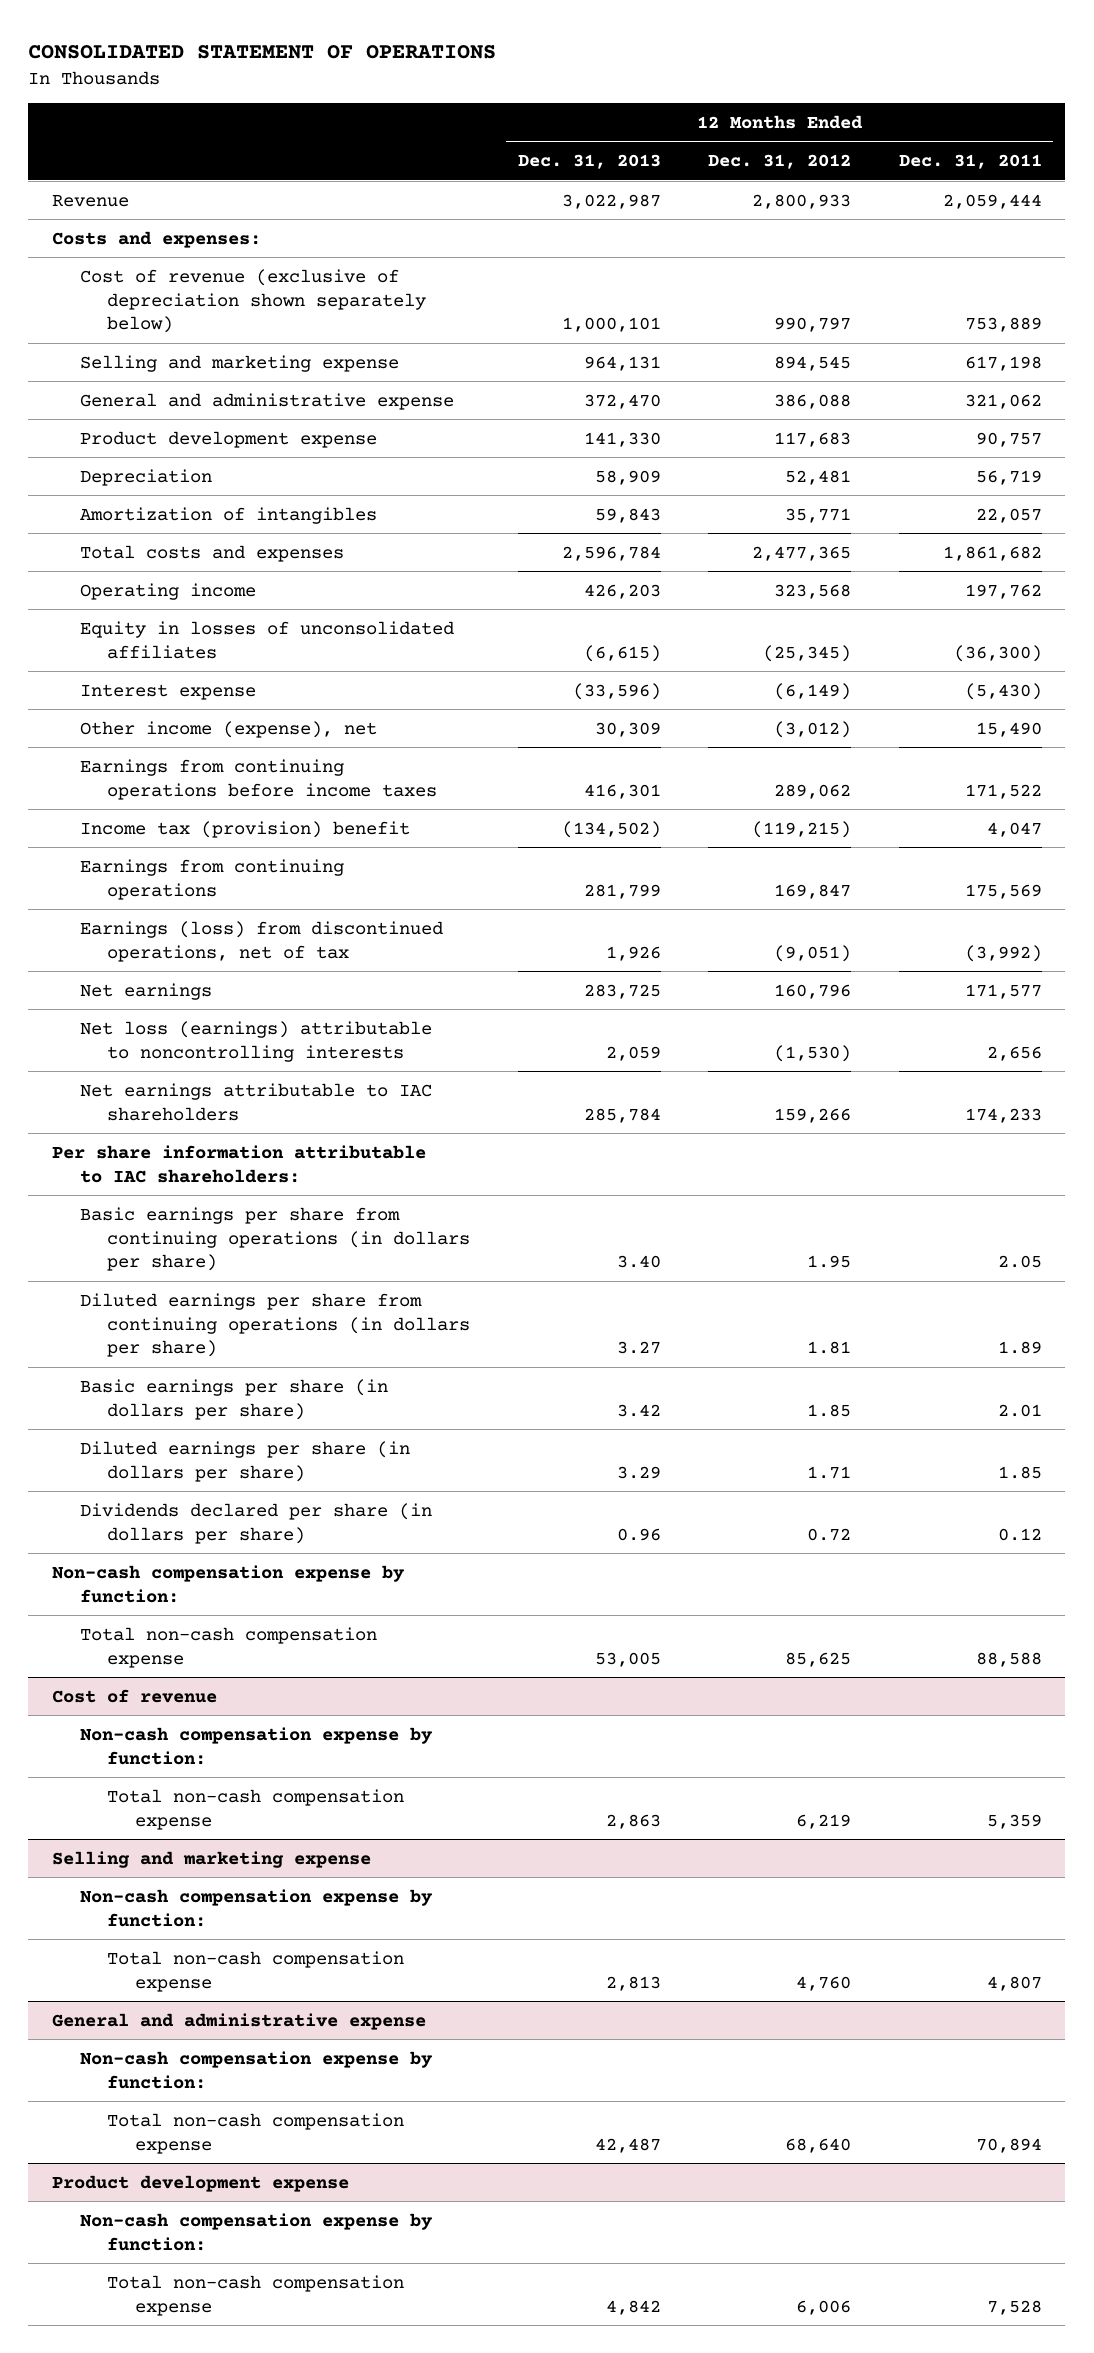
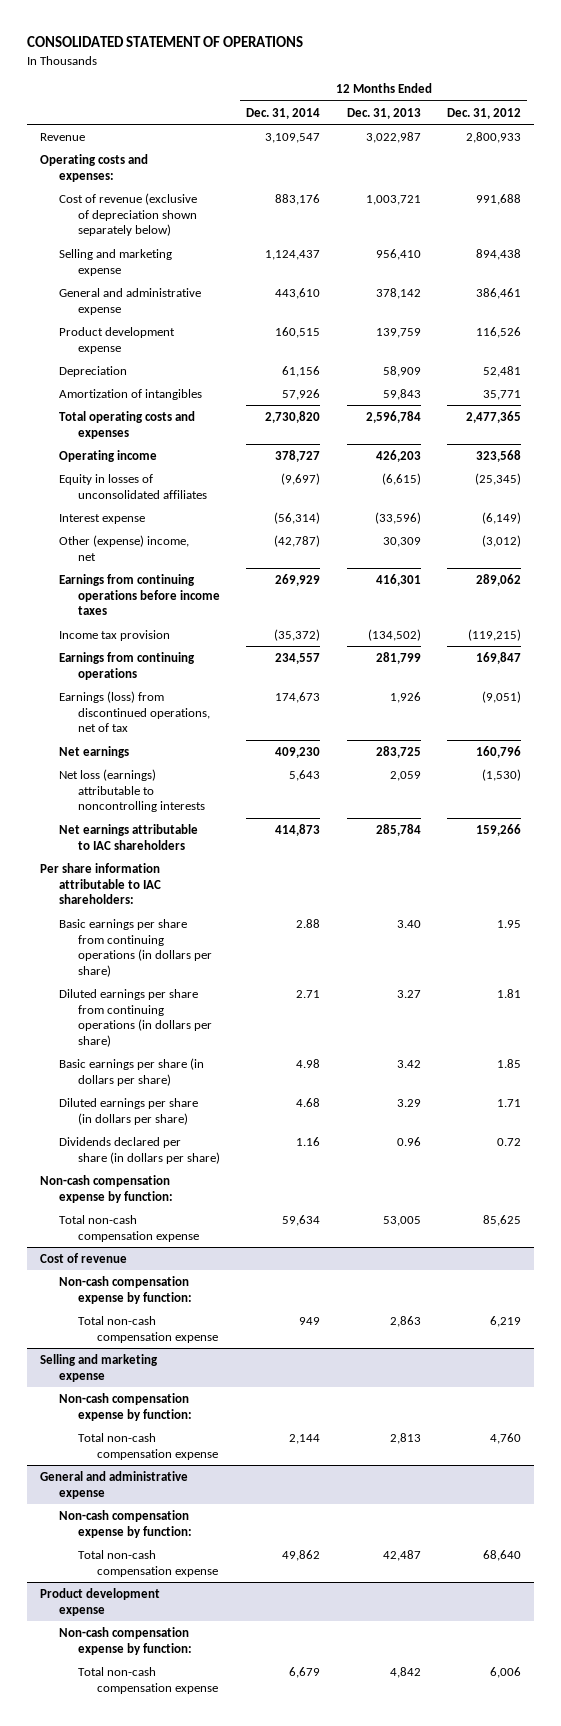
[898,154,1042,170] Dec. 31, 2011 -> none
none -> [246,107,321,119] Dec. 31, 2014
[52,230,262,248] Costs and expenses: -> [40,153,149,182] Operating costs and expenses:
[561,317,661,333] 1,000,101 -> [365,194,421,205] 1,003,721
[774,317,852,333] 990,797 -> [475,193,521,205] 991,688
[583,355,661,371] 964,131 -> [375,248,421,260] 956,410
[774,355,852,371] 894,545 -> [475,248,521,260] 894,438
[583,393,661,409] 372,470 -> [375,287,421,299] 378,142
[774,393,852,409] 386,088 -> [475,287,521,299] 386,461
[583,431,661,447] 141,330 -> [375,327,421,338] 139,759
[774,431,852,447] 117,683 -> [475,326,521,338] 116,526
[79,544,344,562] Total costs and expenses -> [59,410,196,439] Total operating costs and expenses
[79,720,377,738] Other income (expense), net -> [59,534,190,561] Other (expense) income, net
[79,820,410,838] Income tax (provision) benefit -> [59,629,171,641] Income tax provision

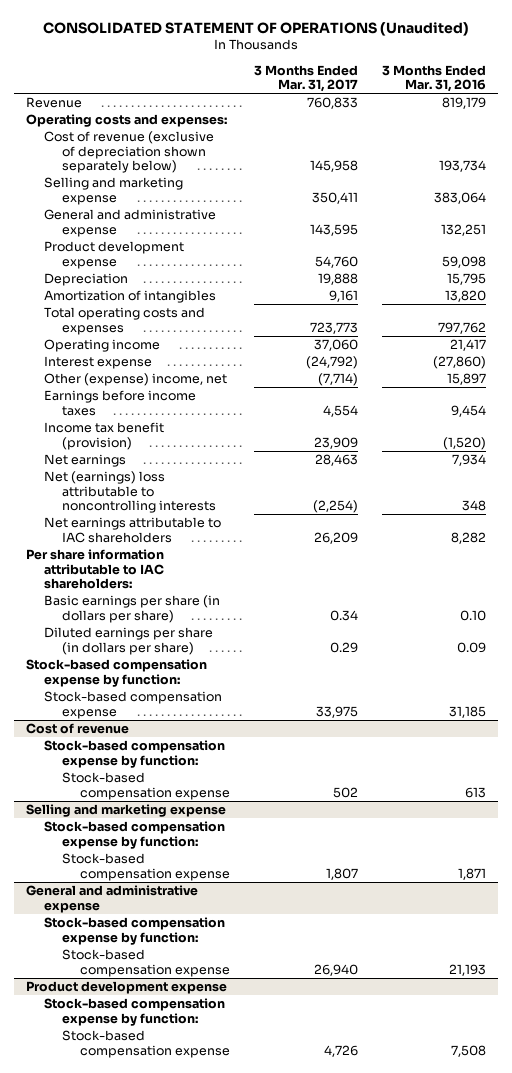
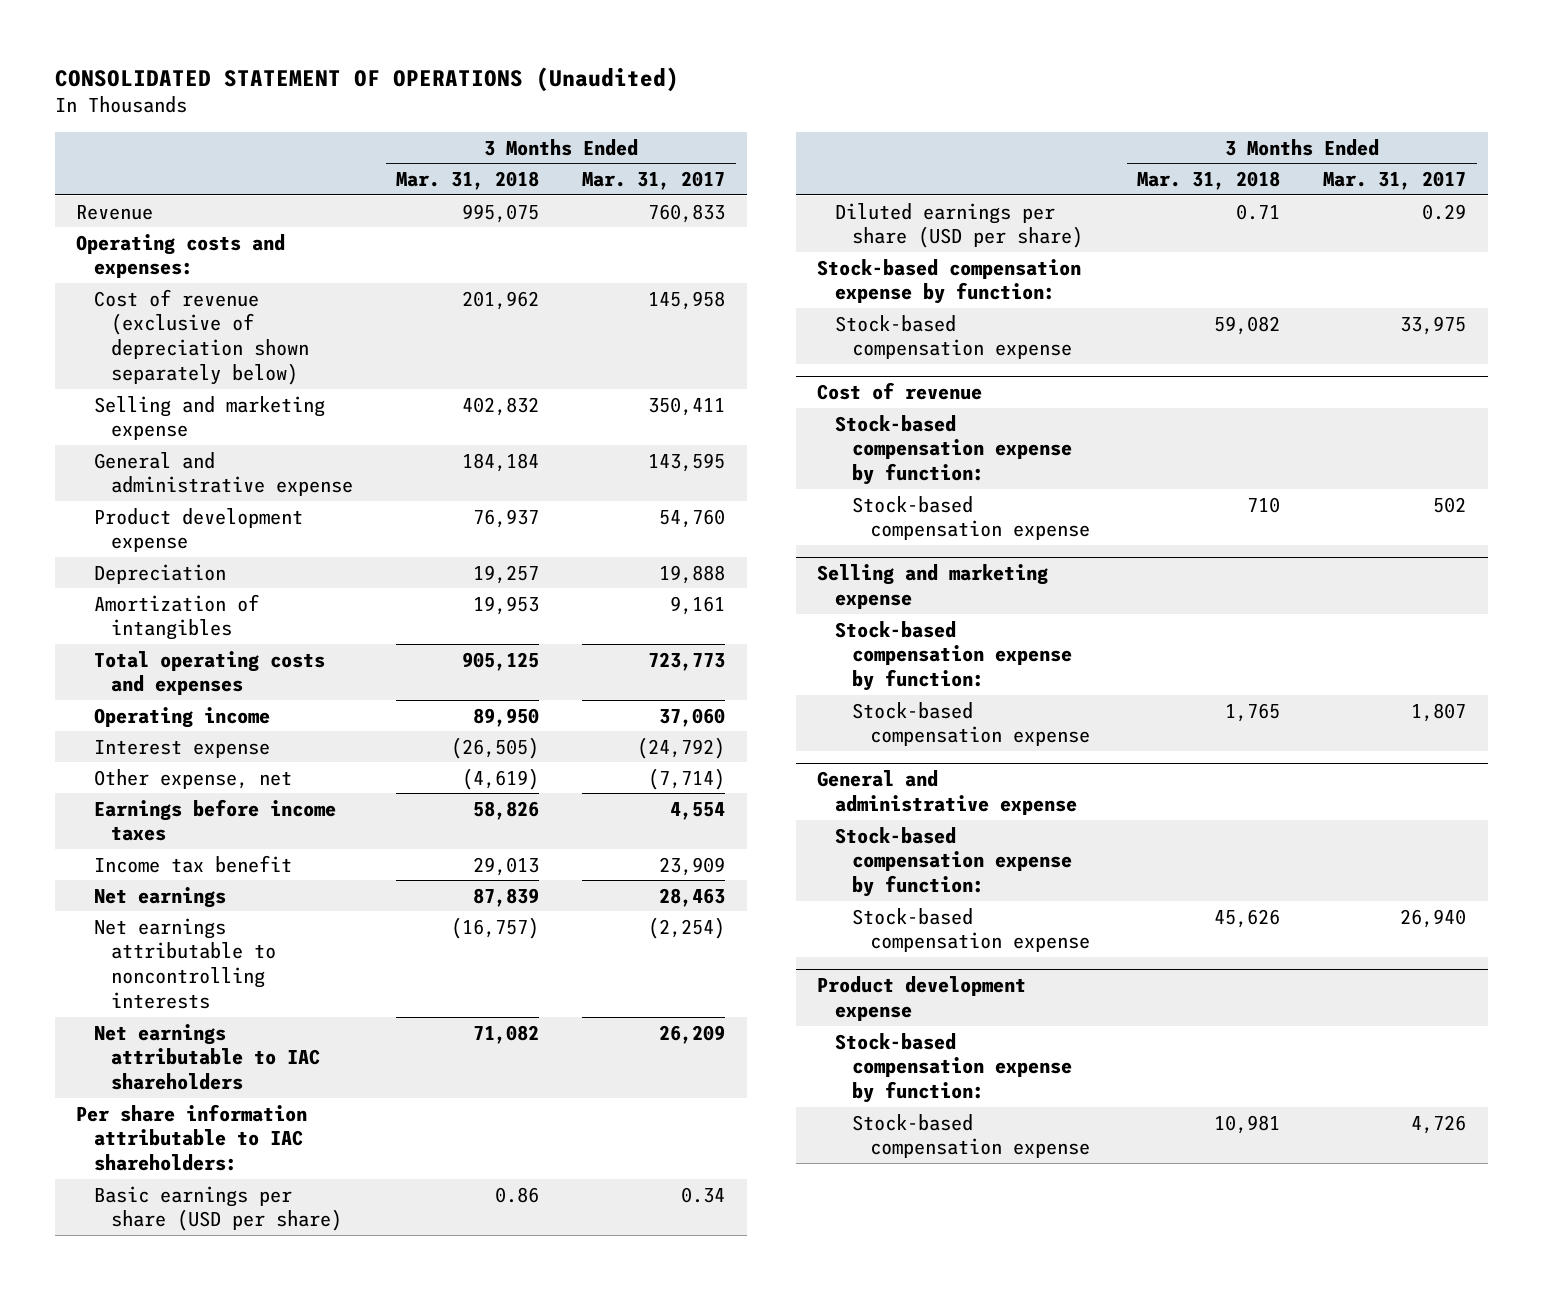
[381,64,486,93] 3 Months Ended Mar. 31, 2016 -> none
none -> [396,171,540,191] Mar. 31, 2018
[43,373,227,387] Other (expense) income, net -> [93,768,292,789] Other expense, net
[43,422,164,450] Income tax benefit (provision) -> [93,854,292,873] Income tax benefit
[43,471,217,514] Net (earnings) loss attributable to noncontrolling interests -> [93,917,277,1009] Net earnings attributable to noncontrolling interests
[43,595,220,623] Basic earnings per share (in dollars per share) -> [93,1185,343,1232] Basic earnings per share (USD per share)
[43,627,213,655] Diluted earnings per share (in dollars per share) -> [834,202,1084,249] Diluted earnings per share (USD per share)

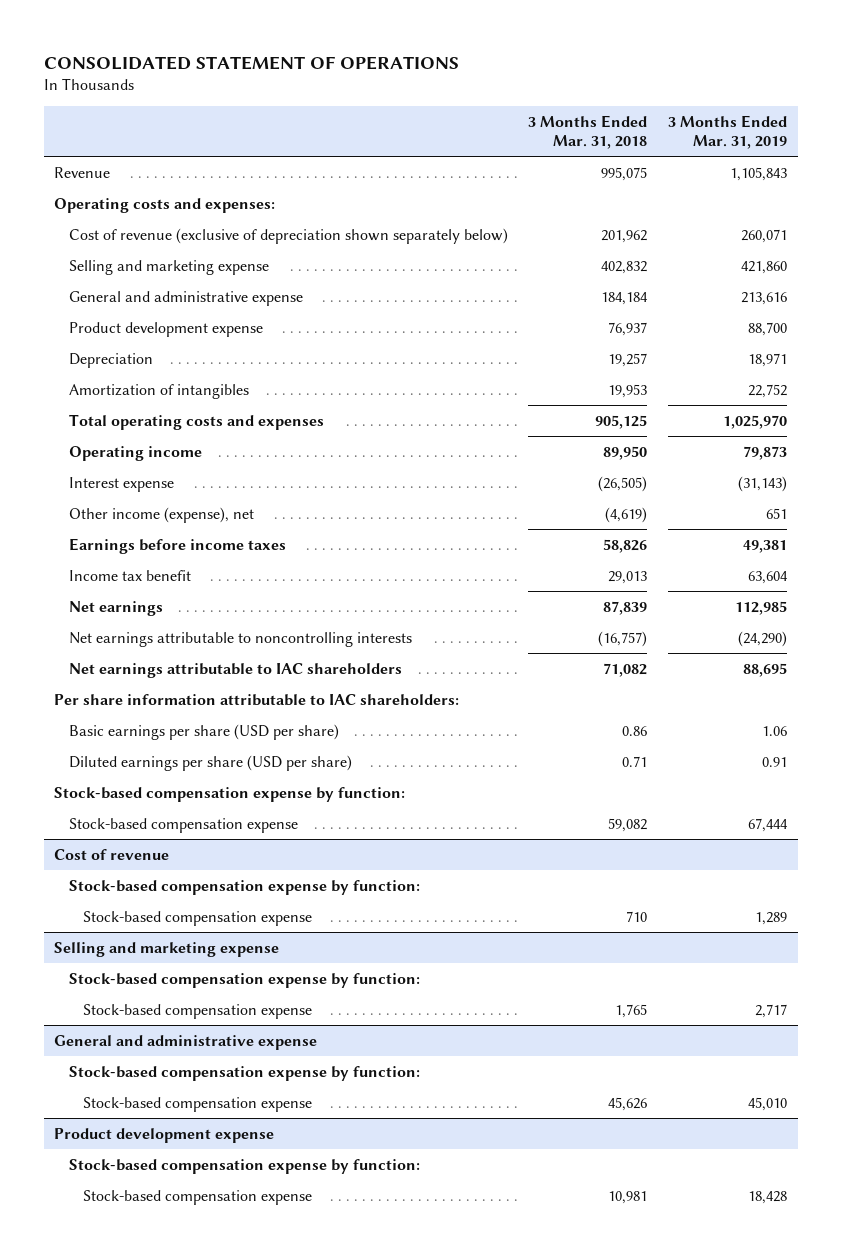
[54,66,679,92] CONSOLIDATED STATEMENT OF OPERATIONS (Unaudited) -> [43,55,459,70] CONSOLIDATED STATEMENT OF OPERATIONS
[582,171,726,191] Mar. 31, 2017 -> none
none -> [668,115,788,150] 3 Months Ended Mar. 31, 2019
[93,768,292,789] Other expense, net -> [68,506,254,523] Other income (expense), net

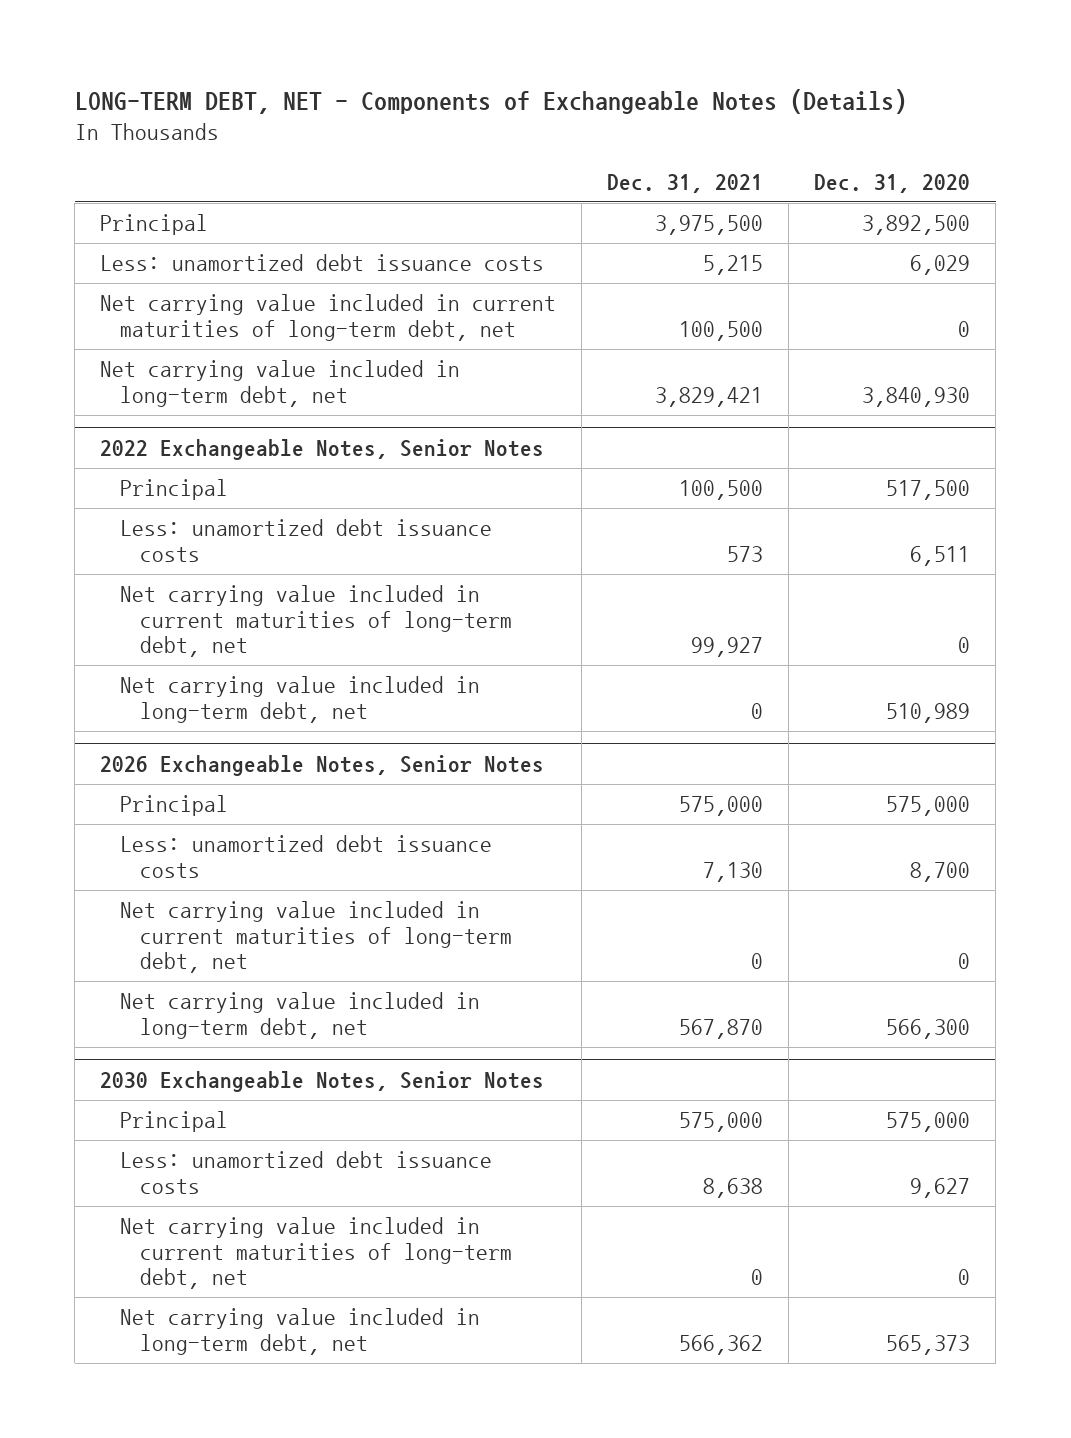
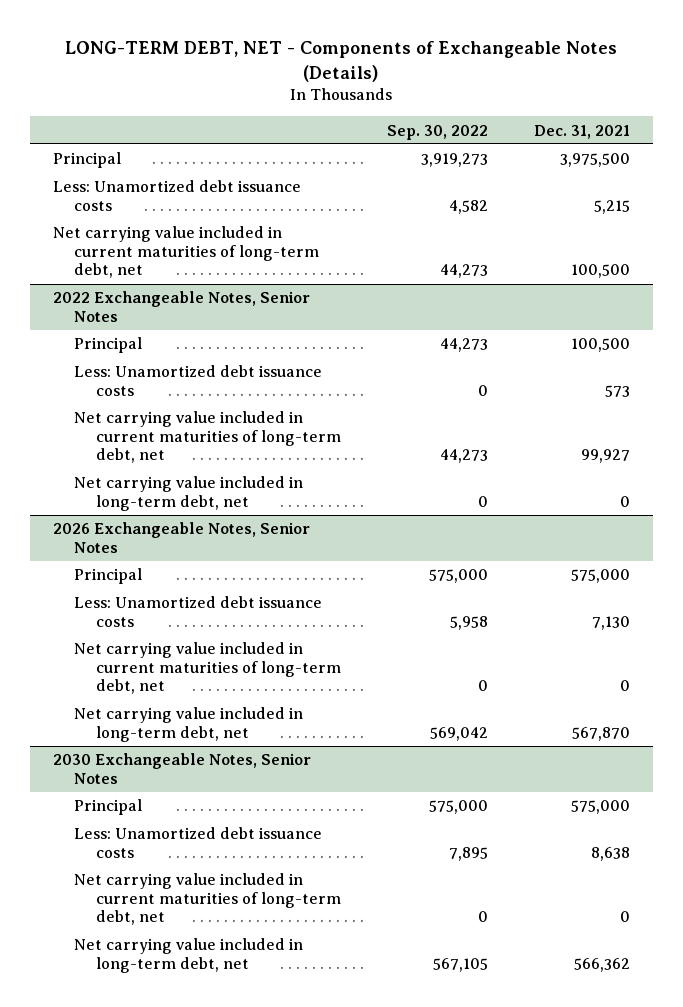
[814,173,971,193] Dec. 31, 2020 -> none
none -> [386,124,488,140] Sep. 30, 2022
[100,254,545,272] Less: unamortized debt issuance costs -> [52,180,301,211] Less: Unamortized debt issuance costs
[100,360,461,407] Net carrying value included in long-term debt, net -> none
[120,519,493,562] Less: unamortized debt issuance costs -> [74,365,323,396] Less: Unamortized debt issuance costs
[120,835,493,878] Less: unamortized debt issuance costs -> [74,596,323,627] Less: Unamortized debt issuance costs
[120,1151,493,1194] Less: unamortized debt issuance costs -> [74,827,323,858] Less: Unamortized debt issuance costs

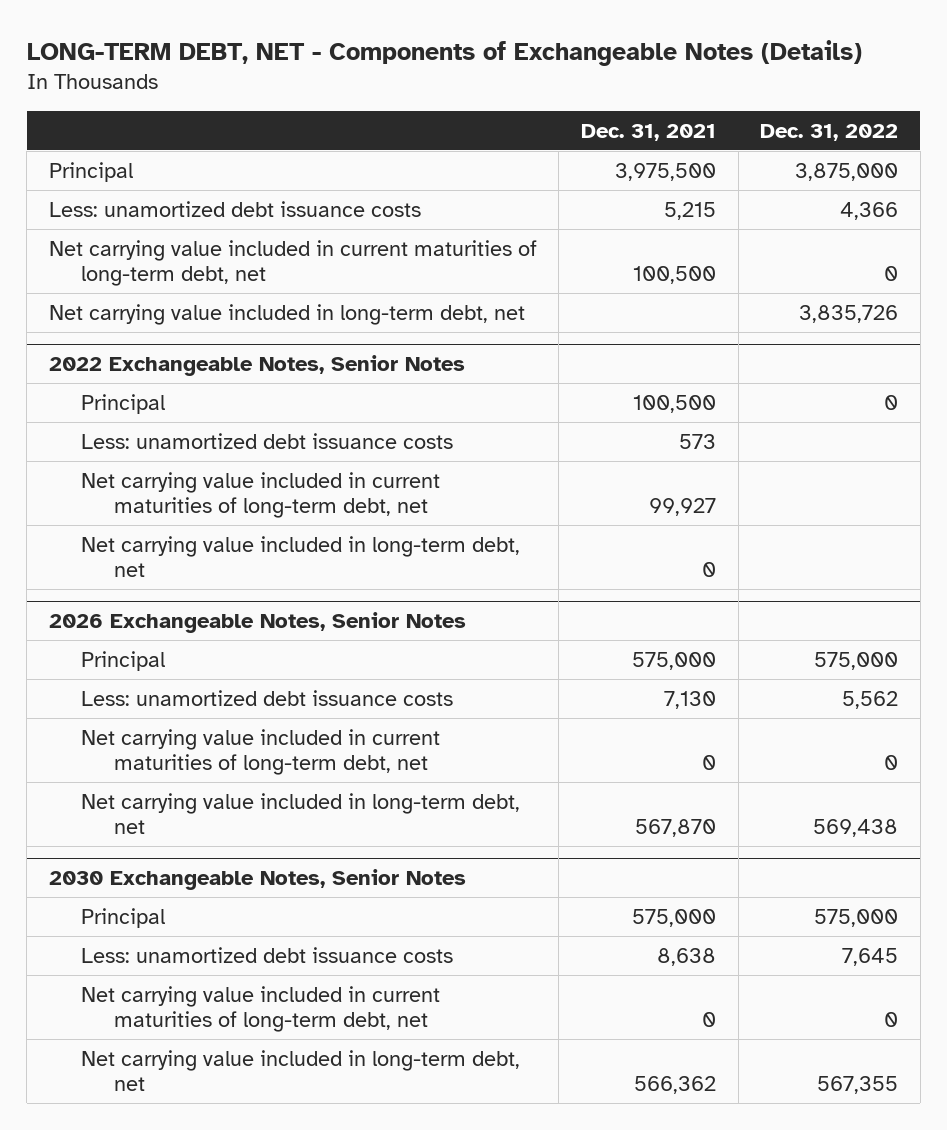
[386,124,488,140] Sep. 30, 2022 -> none
none -> [760,123,899,141] Dec. 31, 2022
[52,180,301,211] Less: Unamortized debt issuance costs -> [48,200,421,217] Less: unamortized debt issuance costs
none -> [48,303,525,325] Net carrying value included in long-term debt, net
[74,365,323,396] Less: Unamortized debt issuance costs -> [81,432,454,449] Less: unamortized debt issuance costs
[74,596,323,627] Less: Unamortized debt issuance costs -> [81,689,454,706] Less: unamortized debt issuance costs
[74,827,323,858] Less: Unamortized debt issuance costs -> [81,946,454,963] Less: unamortized debt issuance costs

